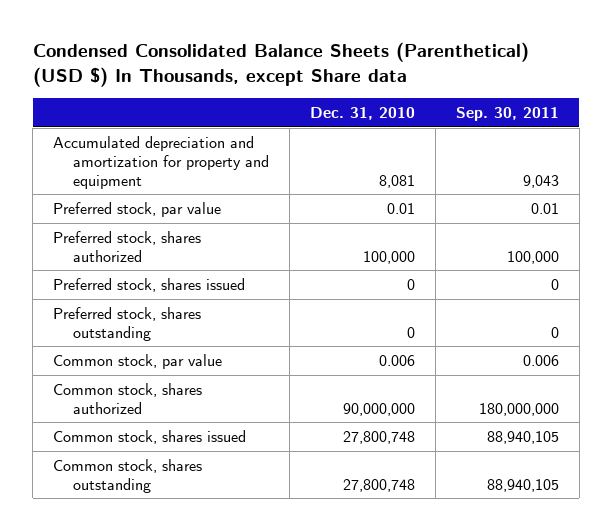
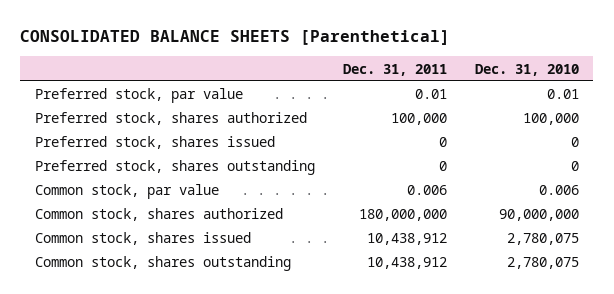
[32,42,529,88] Condensed Consolidated Balance Sheets (Parenthetical) (USD $) In Thousands, except Share data -> [20,30,451,46] CONSOLIDATED BALANCE SHEETS [Parenthetical]
[455,107,559,122] Sep. 30, 2011 -> none
none -> [342,63,447,76] Dec. 31, 2011
[53,135,269,189] Accumulated depreciation and amortization for property and equipment -> none
[342,430,415,444] 27,800,748 -> [507,233,580,246] 2,780,075
[342,478,415,492] 27,800,748 -> [507,257,580,270] 2,780,075

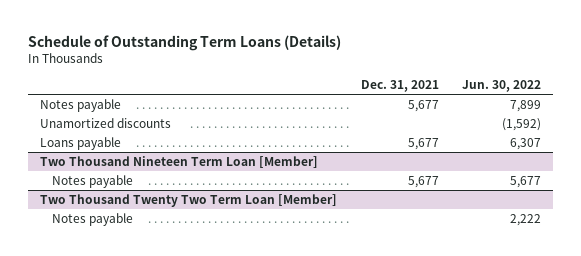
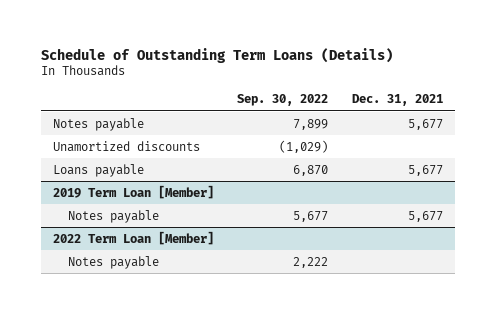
[462,80,542,93] Jun. 30, 2022 -> none
none -> [237,94,329,107] Sep. 30, 2022
[40,155,319,168] Two Thousand Nineteen Term Loan [Member] -> [52,184,214,199] 2019 Term Loan [Member]
[40,193,338,207] Two Thousand Twenty Two Term Loan [Member] -> [52,230,214,245] 2022 Term Loan [Member]

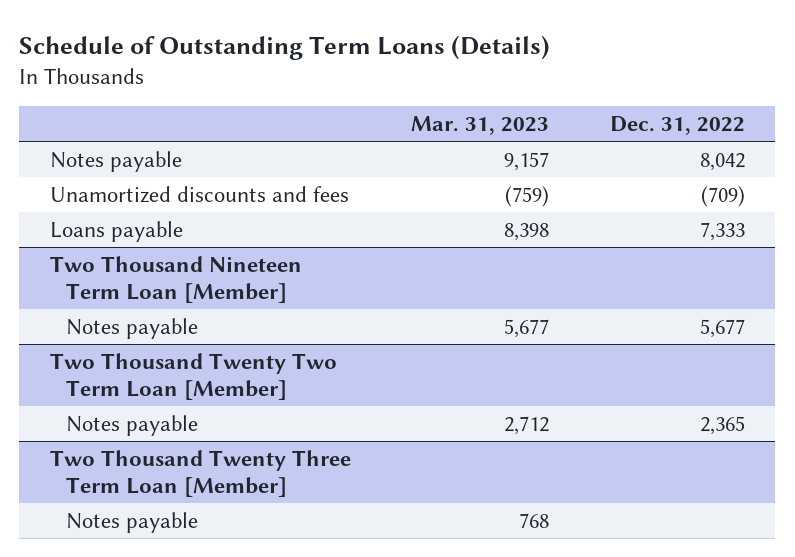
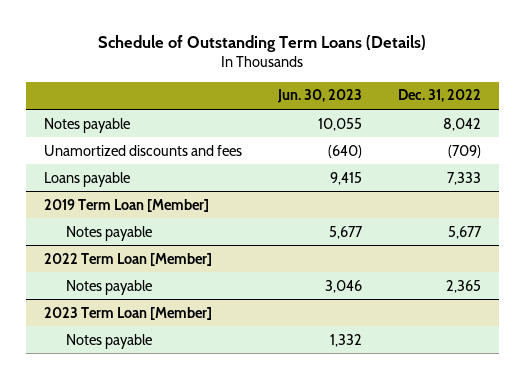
[411,115,550,135] Mar. 31, 2023 -> none
none -> [276,89,362,104] Jun. 30, 2023
[49,255,302,303] Two Thousand Nineteen Term Loan [Member] -> [43,198,209,212] 2019 Term Loan [Member]
[49,352,337,400] Two Thousand Twenty Two Term Loan [Member] -> [43,252,212,266] 2022 Term Loan [Member]
[49,449,351,497] Two Thousand Twenty Three Term Loan [Member] -> [43,306,212,320] 2023 Term Loan [Member]

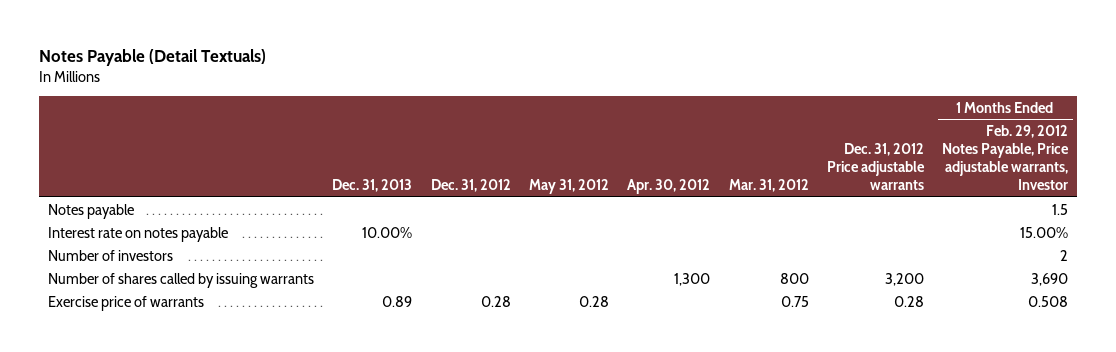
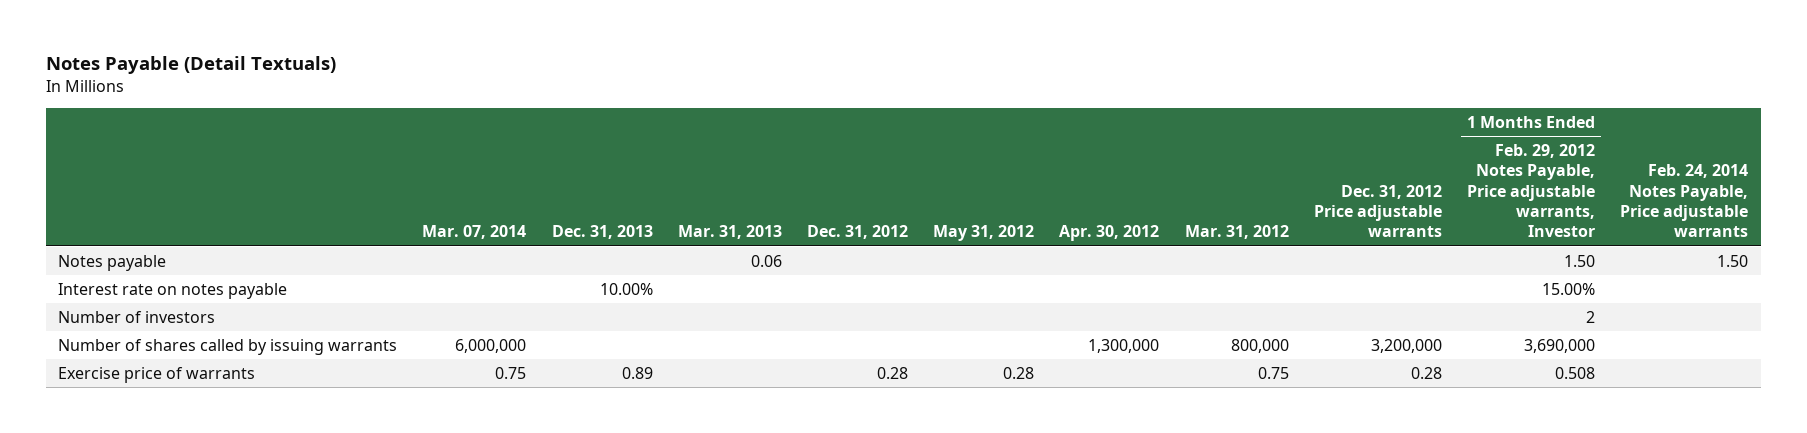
none -> [422,225,527,240] Mar. 07, 2014
none -> [677,225,782,240] Mar. 31, 2013
none -> [1620,164,1749,238] Feb. 24, 2014 Notes Payable, Price adjustable warrants
[1052,203,1069,215] 1.5 -> [1564,254,1596,267] 1.50
[674,272,711,286] 1,300 -> [1088,338,1160,353] 1,300,000
[779,272,809,284] 800 -> [1230,338,1289,353] 800,000
[884,272,924,286] 3,200 -> [1370,338,1442,353] 3,200,000
[1031,272,1069,286] 3,690 -> [1524,338,1596,353] 3,690,000

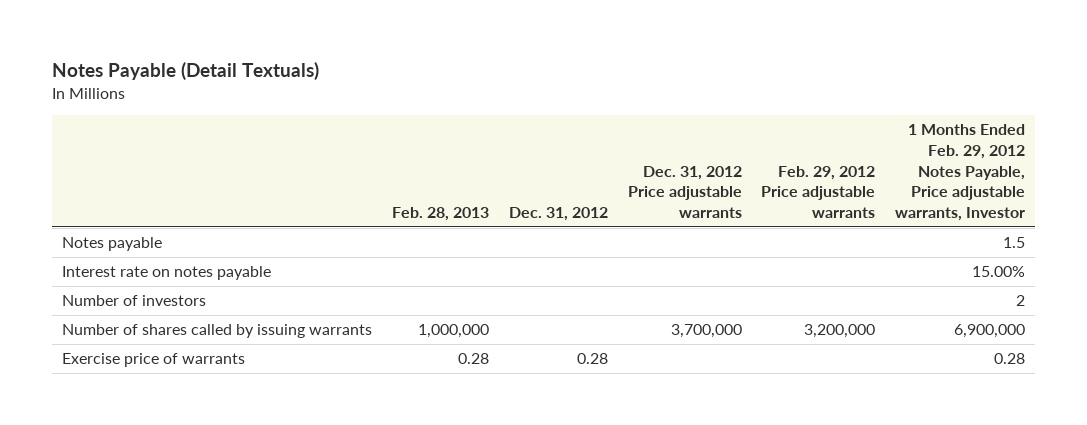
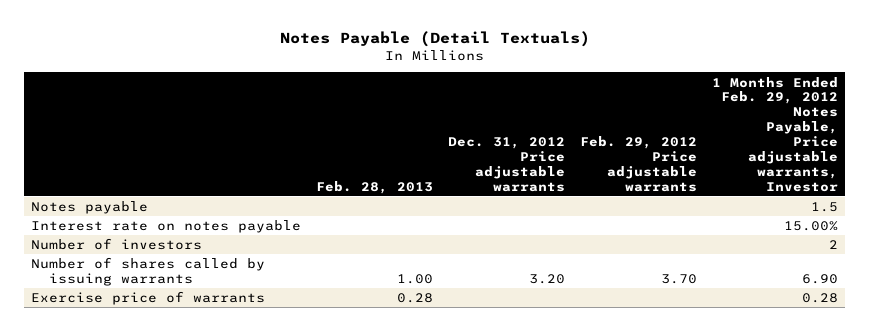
[508,207,608,222] Dec. 31, 2012 -> none
[418,324,490,339] 1,000,000 -> [397,273,434,284] 1.00
[670,324,742,339] 3,700,000 -> [529,273,566,284] 3.20
[804,324,876,339] 3,200,000 -> [660,273,697,284] 3.70
[954,324,1026,339] 6,900,000 -> [801,273,838,284] 6.90

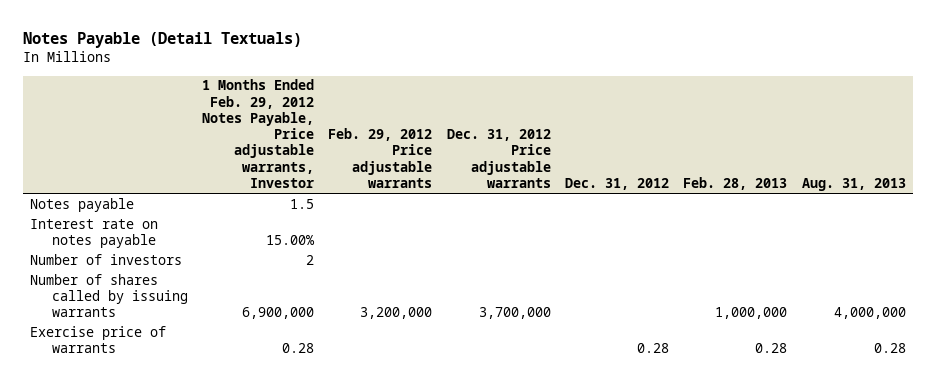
none -> [564,177,669,190] Dec. 31, 2012
none -> [801,177,906,191] Aug. 31, 2013
[397,273,434,284] 1.00 -> [715,307,788,320] 1,000,000
[529,273,566,284] 3.20 -> [478,307,551,320] 3,700,000
[660,273,697,284] 3.70 -> [360,307,433,320] 3,200,000
[801,273,838,284] 6.90 -> [242,307,315,320] 6,900,000

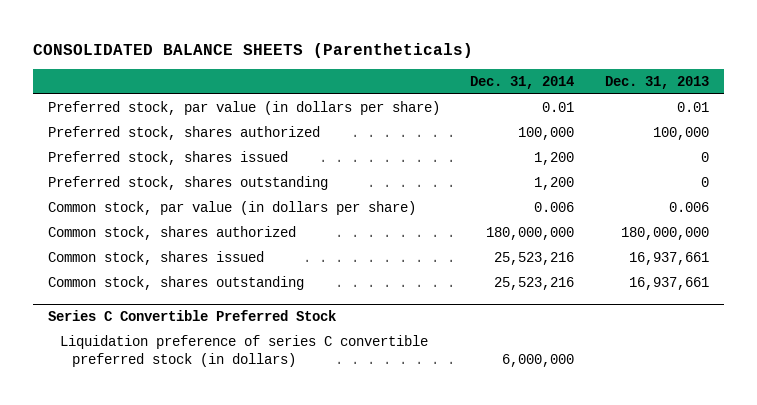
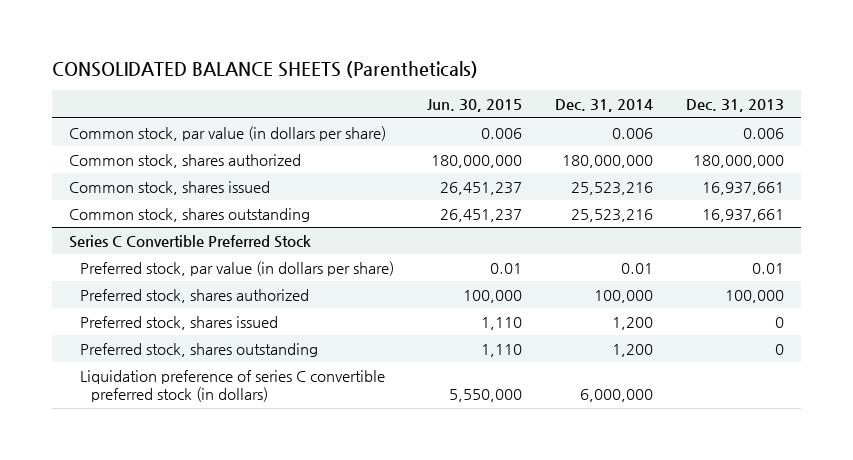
none -> [426,99,522,113] Jun. 30, 2015
[48,101,441,116] Preferred stock, par value (in dollars per share) -> none
[48,126,321,141] Preferred stock, shares authorized -> none
[48,151,289,166] Preferred stock, shares issued -> none
[48,176,329,191] Preferred stock, shares outstanding -> none
none -> [79,260,394,276] Preferred stock, par value (in dollars per share)
none -> [79,288,309,303] Preferred stock, shares authorized
none -> [79,315,278,330] Preferred stock, shares issued
none -> [79,342,318,357] Preferred stock, shares outstanding

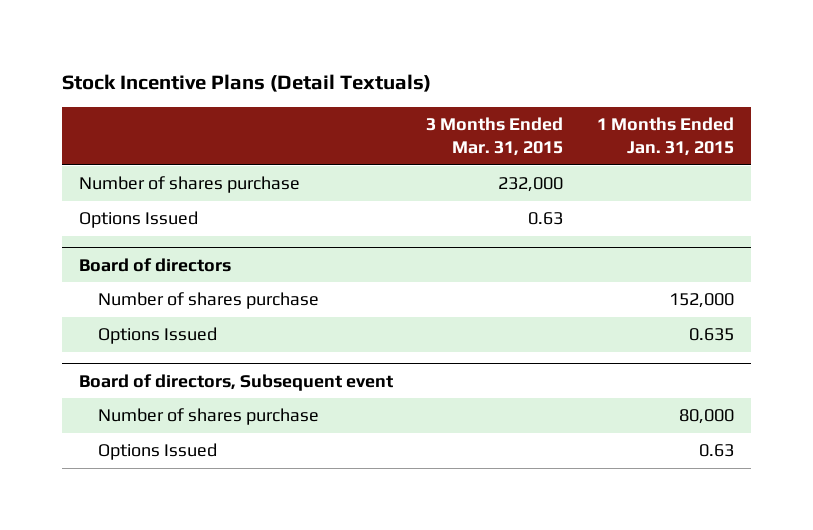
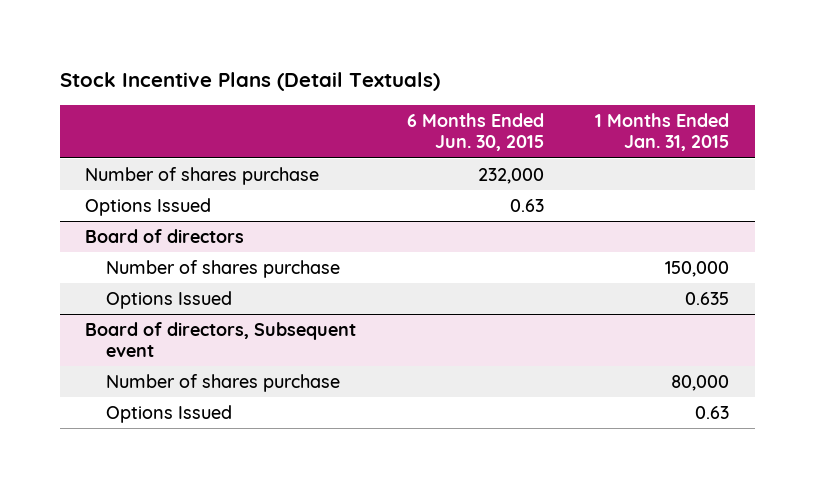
[426,116,564,157] 3 Months Ended Mar. 31, 2015 -> none
none -> [407,113,545,152] 6 Months Ended Jun. 30, 2015
[669,293,735,309] 152,000 -> [665,261,730,278] 150,000

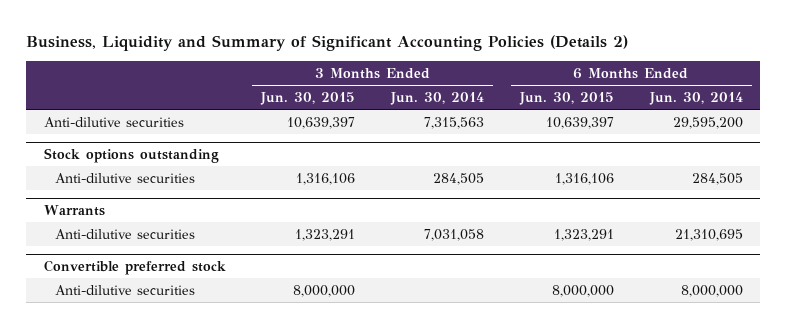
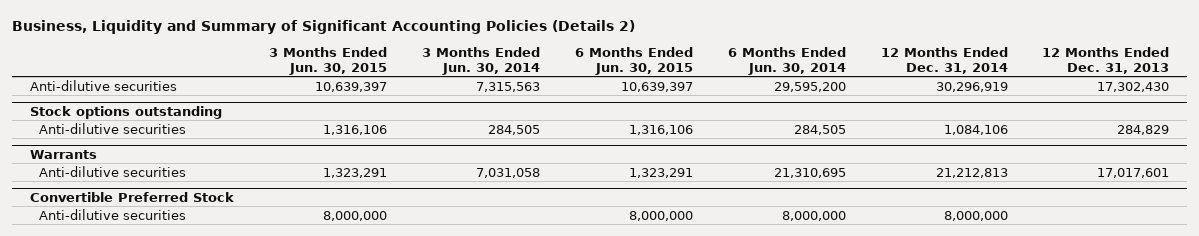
none -> [880,47,1008,74] 12 Months Ended Dec. 31, 2014
none -> [1042,47,1170,74] 12 Months Ended Dec. 31, 2013
[43,259,226,275] Convertible preferred stock -> [29,191,234,202] Convertible Preferred Stock

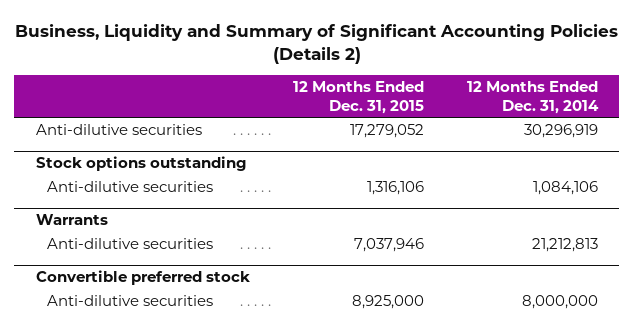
[268,47,387,75] 3 Months Ended Jun. 30, 2015 -> none
[421,47,540,75] 3 Months Ended Jun. 30, 2014 -> none
[574,47,693,75] 6 Months Ended Jun. 30, 2015 -> none
[727,47,846,75] 6 Months Ended Jun. 30, 2014 -> none
[1042,47,1170,74] 12 Months Ended Dec. 31, 2013 -> none
none -> [292,81,424,114] 12 Months Ended Dec. 31, 2015
[29,191,234,202] Convertible Preferred Stock -> [35,270,250,286] Convertible preferred stock

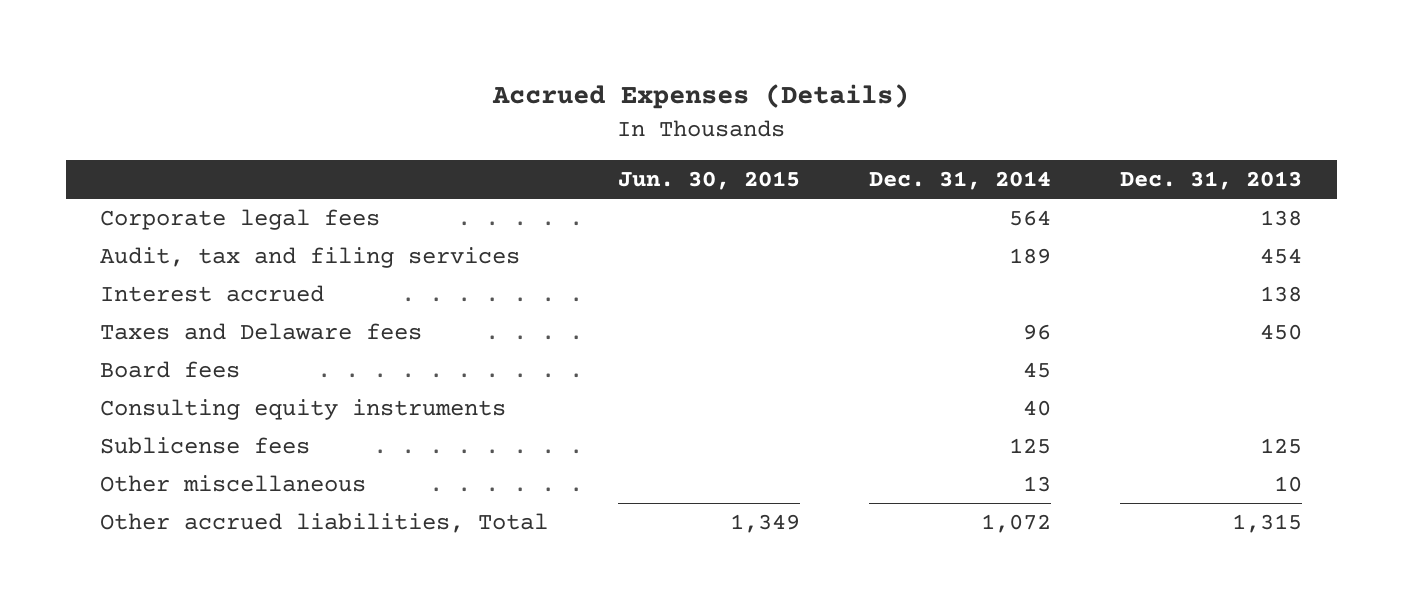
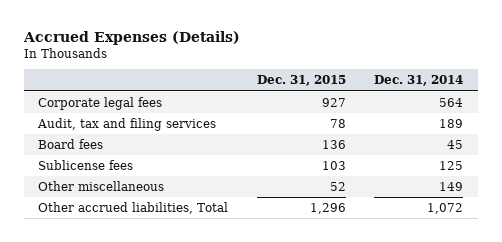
[617,170,800,190] Jun. 30, 2015 -> none
[1120,170,1303,190] Dec. 31, 2013 -> none
none -> [256,75,346,87] Dec. 31, 2015
[100,285,325,303] Interest accrued -> none
[100,323,423,341] Taxes and Delaware fees -> none
[100,399,507,421] Consulting equity instruments -> none
[1022,476,1051,493] 13 -> [439,181,464,191] 149

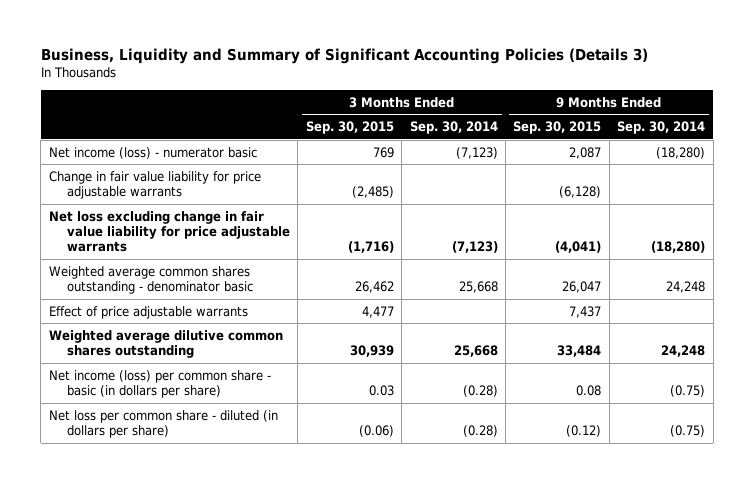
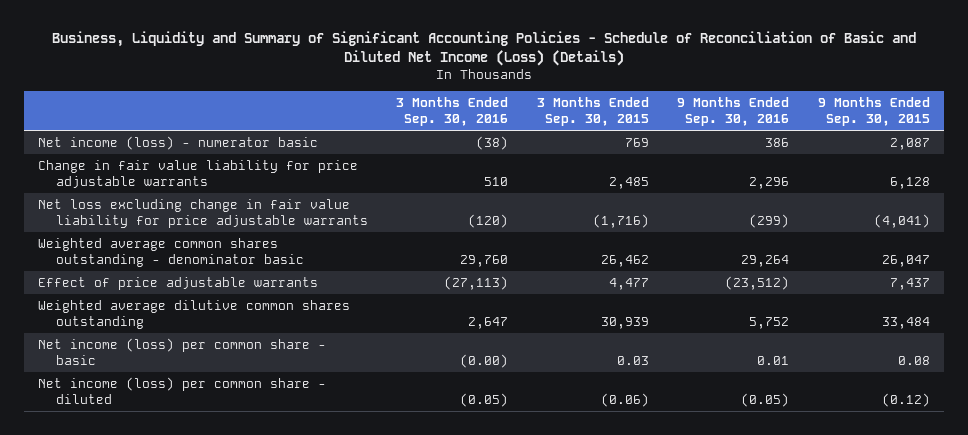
[40,48,648,65] Business, Liquidity and Summary of Significant Accounting Policies (Details 3) -> [52,31,917,67] Business, Liquidity and Summary of Significant Accounting Policies - Schedule of Reconciliation of Basic and Diluted Net Income (Loss) (Details)
[409,121,498,135] Sep. 30, 2014 -> none
[617,121,706,135] Sep. 30, 2014 -> none
none -> [396,97,509,127] 3 Months Ended Sep. 30, 2016
none -> [677,97,790,127] 9 Months Ended Sep. 30, 2016
[351,186,394,199] (2,485) -> [608,176,649,189] 2,485
[559,186,602,199] (6,128) -> [889,176,930,189] 6,128
[48,369,271,399] Net income (loss) per common share - basic (in dollars per share) -> [38,338,327,365] Net income (loss) per common share - basic
[48,409,278,439] Net loss per common share - diluted (in dollars per share) -> [38,377,327,404] Net income (loss) per common share - diluted

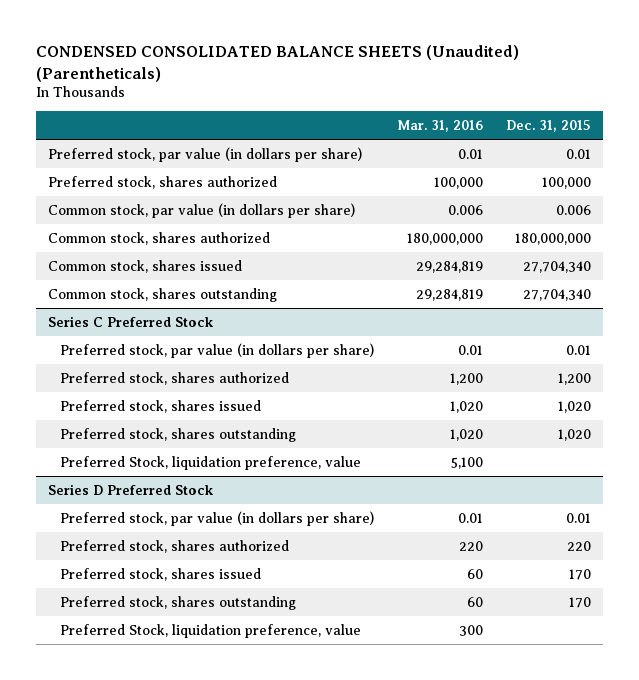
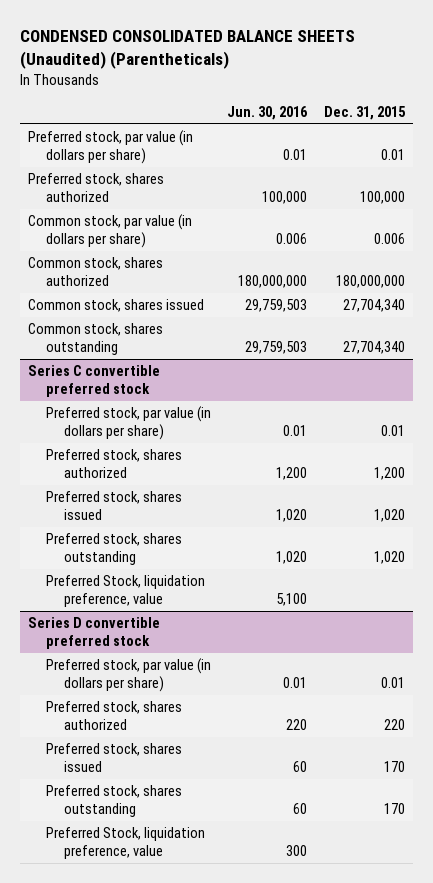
[397,120,484,133] Mar. 31, 2016 -> none
none -> [227,105,309,120] Jun. 30, 2016
[47,315,214,327] Series C Preferred Stock -> [28,365,161,398] Series C convertible preferred stock
[47,483,214,495] Series D Preferred Stock -> [28,617,161,650] Series D convertible preferred stock

